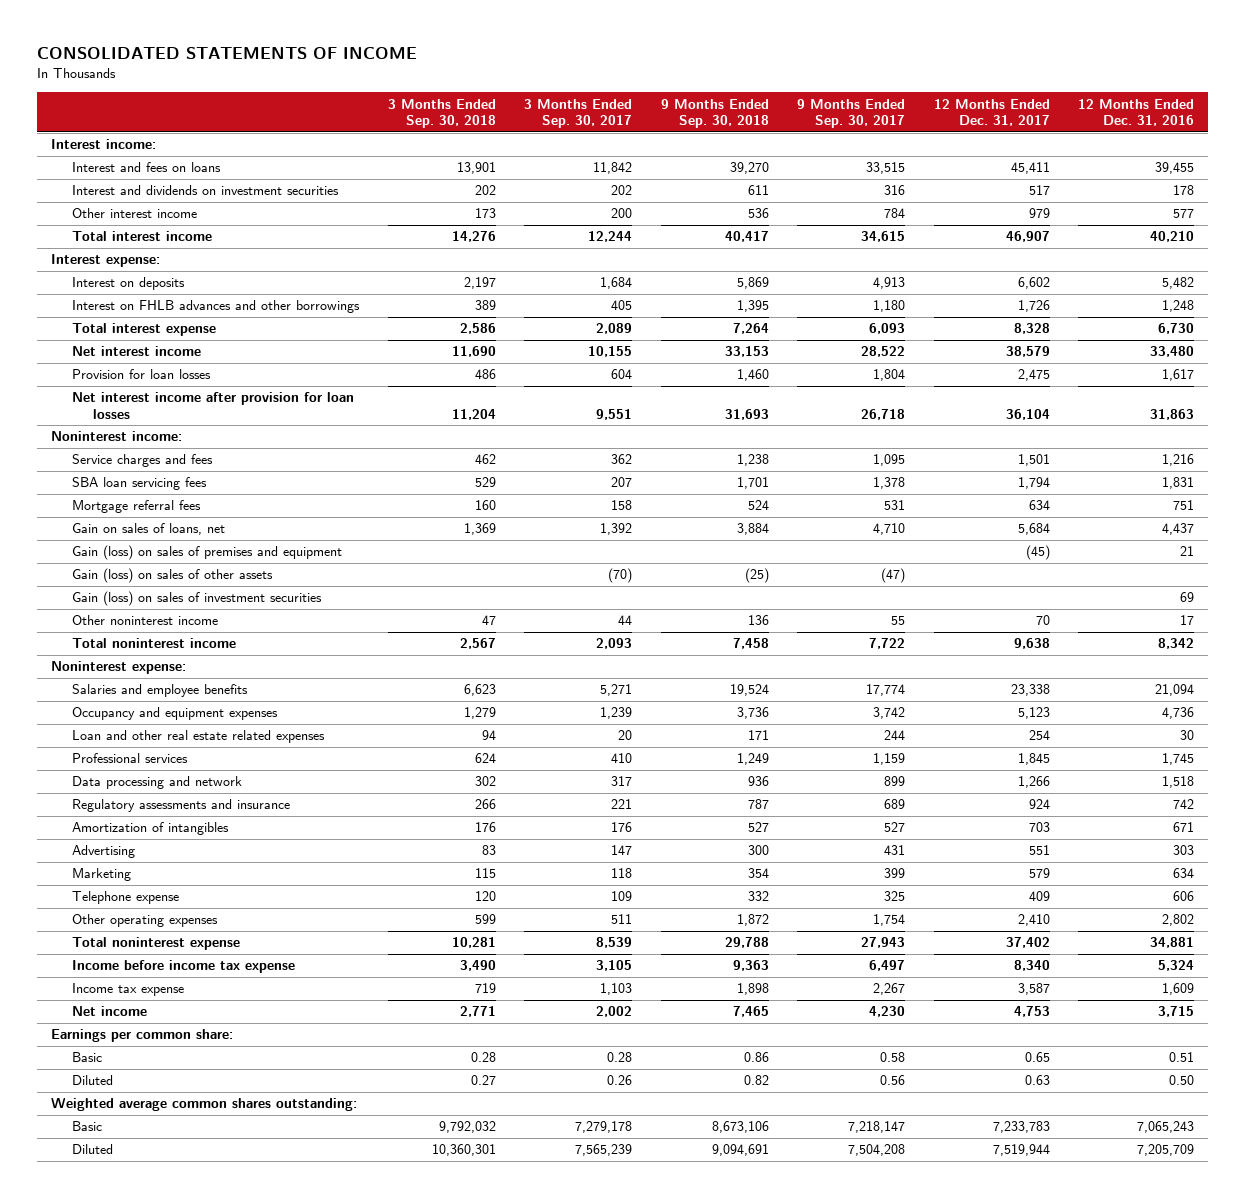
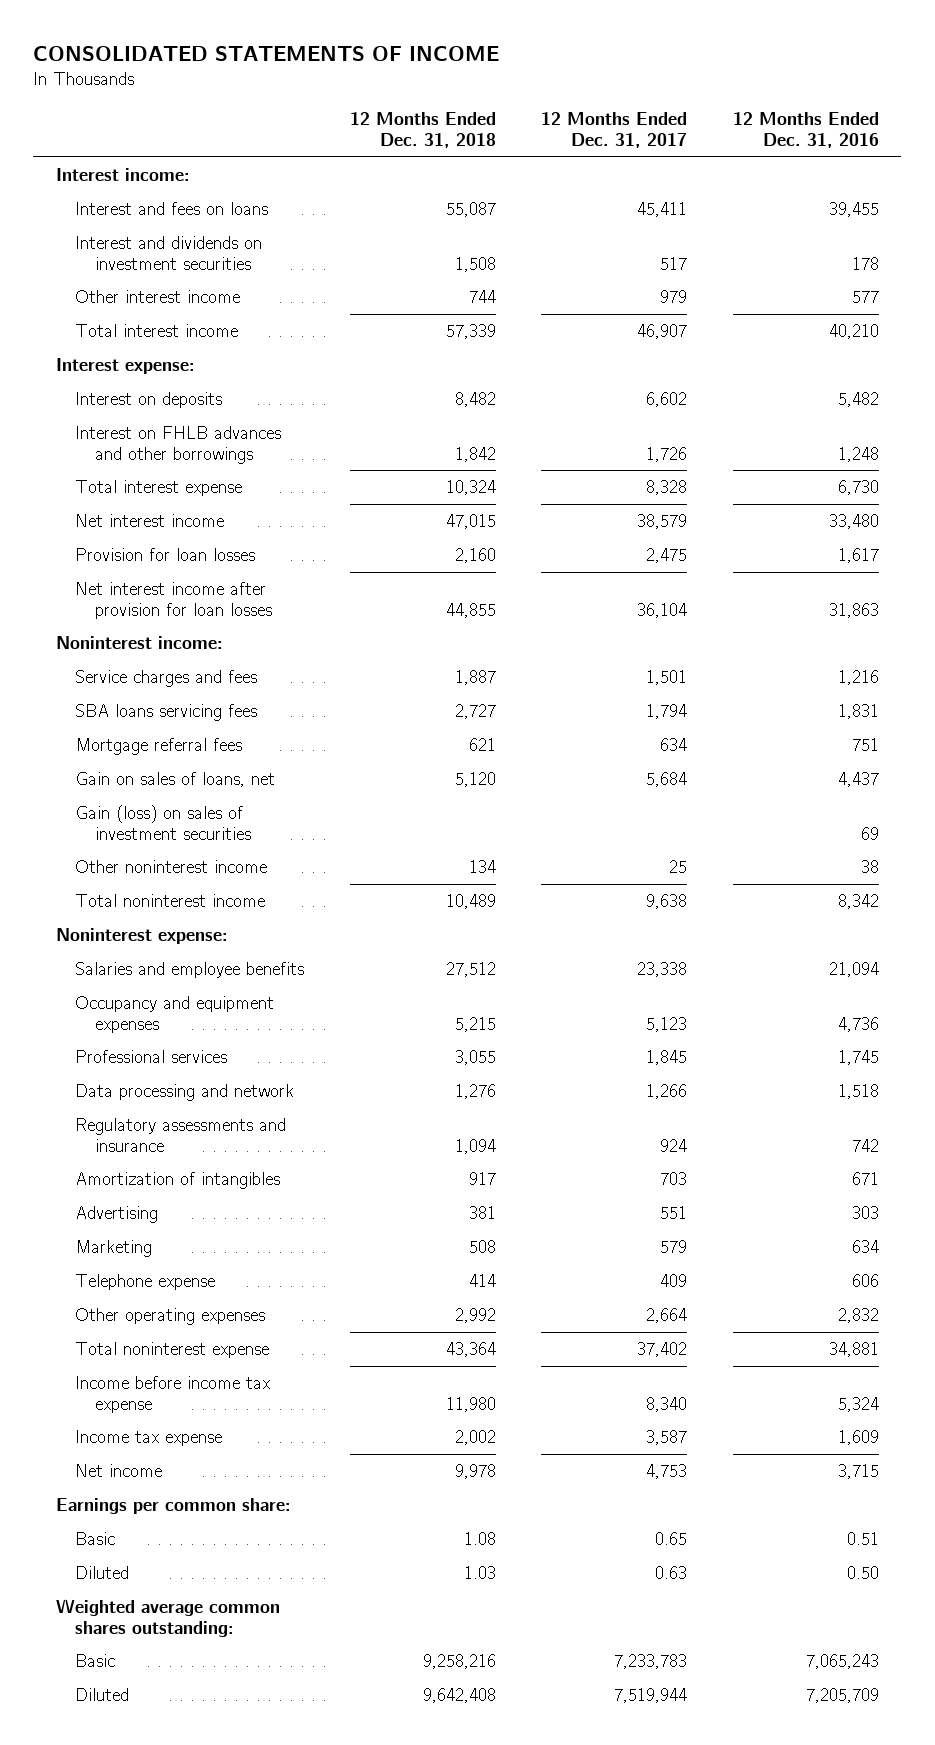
[387,98,496,129] 3 Months Ended Sep. 30, 2018 -> none
[524,98,633,129] 3 Months Ended Sep. 30, 2017 -> none
[660,98,769,129] 9 Months Ended Sep. 30, 2018 -> none
[797,98,906,129] 9 Months Ended Sep. 30, 2017 -> none
none -> [349,112,496,149] 12 Months Ended Dec. 31, 2018
[72,477,208,491] SBA loan servicing fees -> [75,703,258,721] SBA loans servicing fees
[72,545,343,561] Gain (loss) on sales of premises and equipment -> none
[72,568,274,584] Gain (loss) on sales of other assets -> none
[1035,615,1050,626] 70 -> [669,859,688,873] 25
[1180,615,1195,626] 17 -> [860,859,879,873] 38
[72,730,326,744] Loan and other real estate related expenses -> none
[1017,914,1050,927] 2,410 -> [646,1307,688,1323] 2,664
[1162,914,1195,927] 2,802 -> [837,1307,879,1323] 2,832

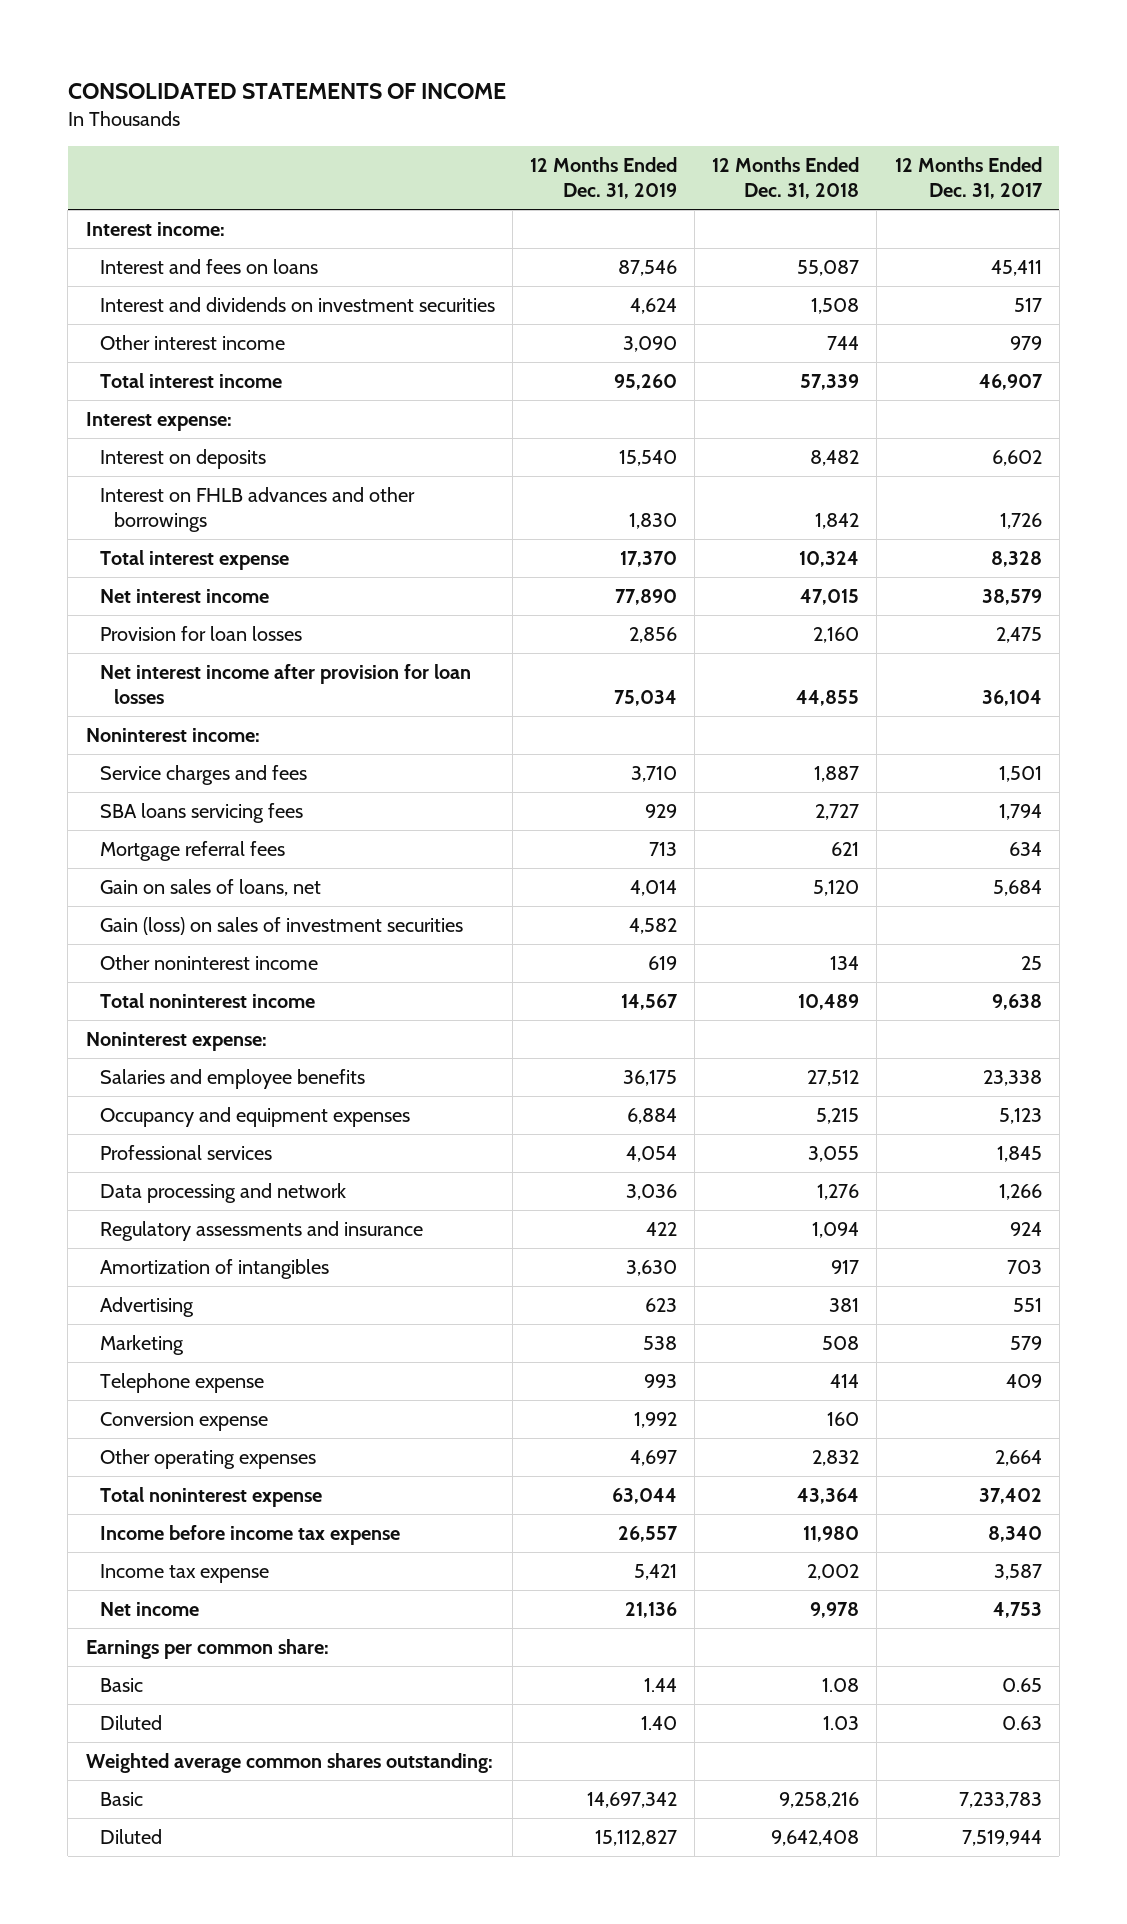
[732,112,879,149] 12 Months Ended Dec. 31, 2016 -> none
none -> [530,157,678,200] 12 Months Ended Dec. 31, 2019
none -> [99,1412,268,1432] Conversion expense
[454,1307,496,1323] 2,992 -> [812,1450,860,1467] 2,832

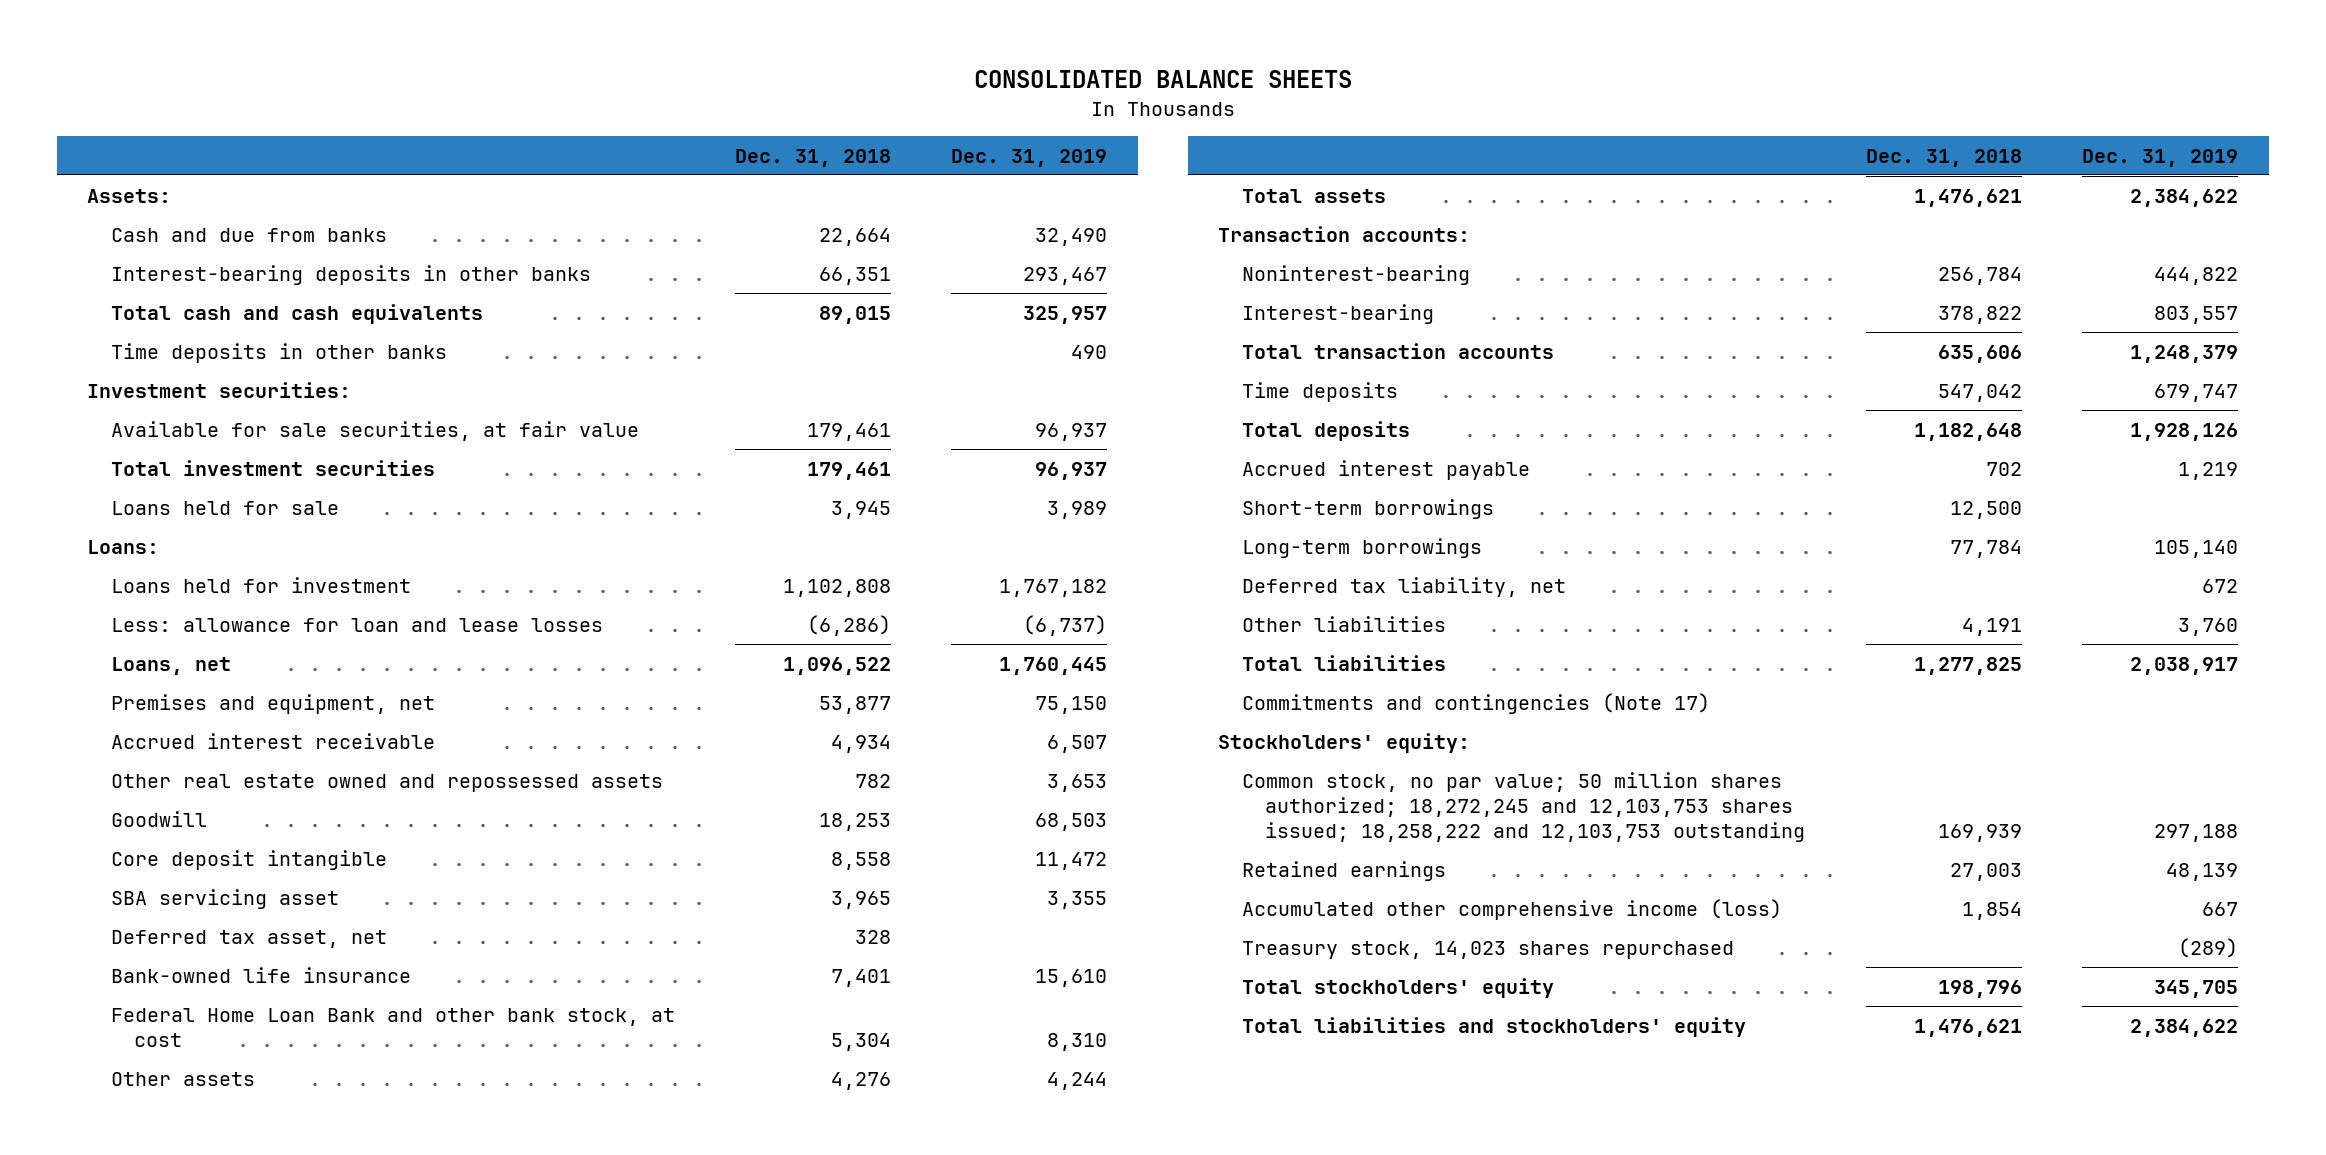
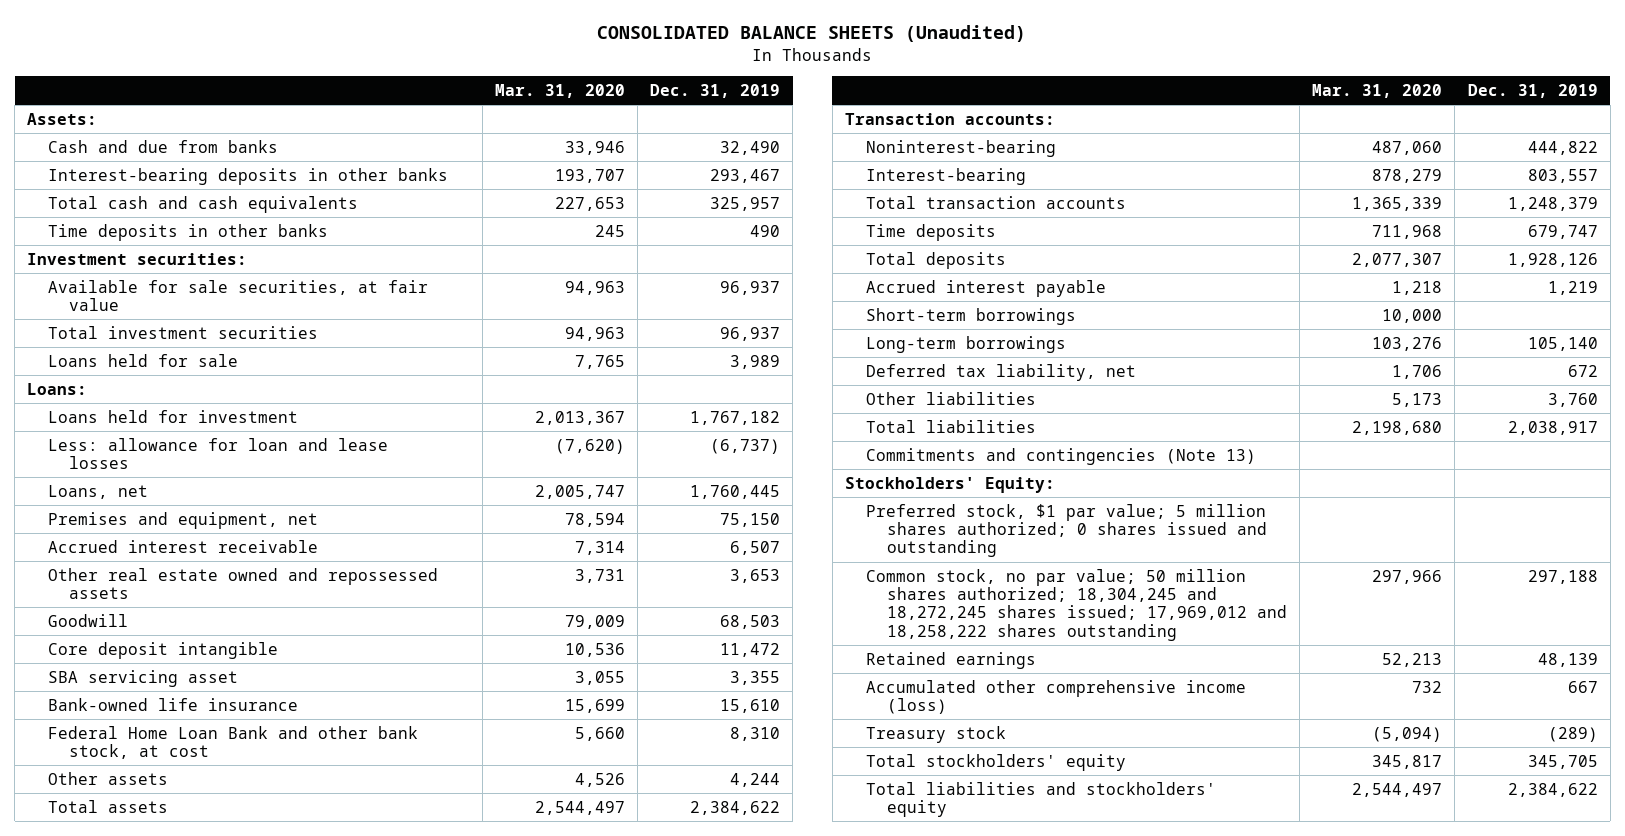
[973,70,1352,89] CONSOLIDATED BALANCE SHEETS -> [597,25,1027,43] CONSOLIDATED BALANCE SHEETS (Unaudited)
[735,148,892,167] Dec. 31, 2018 -> none
none -> [494,84,625,99] Mar. 31, 2020
[110,929,387,948] Deferred tax asset, net -> none
[1241,692,1710,714] Commitments and contingencies (Note 17) -> [865,447,1256,465] Commitments and contingencies (Note 13)
[1218,732,1471,753] Stockholders' equity: -> [844,476,1055,493] Stockholders' Equity:
none -> [865,503,1267,558] Preferred stock, $1 par value; 5 million shares authorized; 0 shares issued and outstanding
[1241,771,1806,843] Common stock, no par value; 50 million shares authorized; 18,272,245 and 12,103,753 shares issued; 18,258,222 and 12,103,753 outstanding -> [865,568,1287,641] Common stock, no par value; 50 million shares authorized; 18,304,245 and 18,272,245 shares issued; 17,969,012 and 18,258,222 shares outstanding
[1241,940,1734,959] Treasury stock, 14,023 shares repurchased -> [865,725,1006,743] Treasury stock

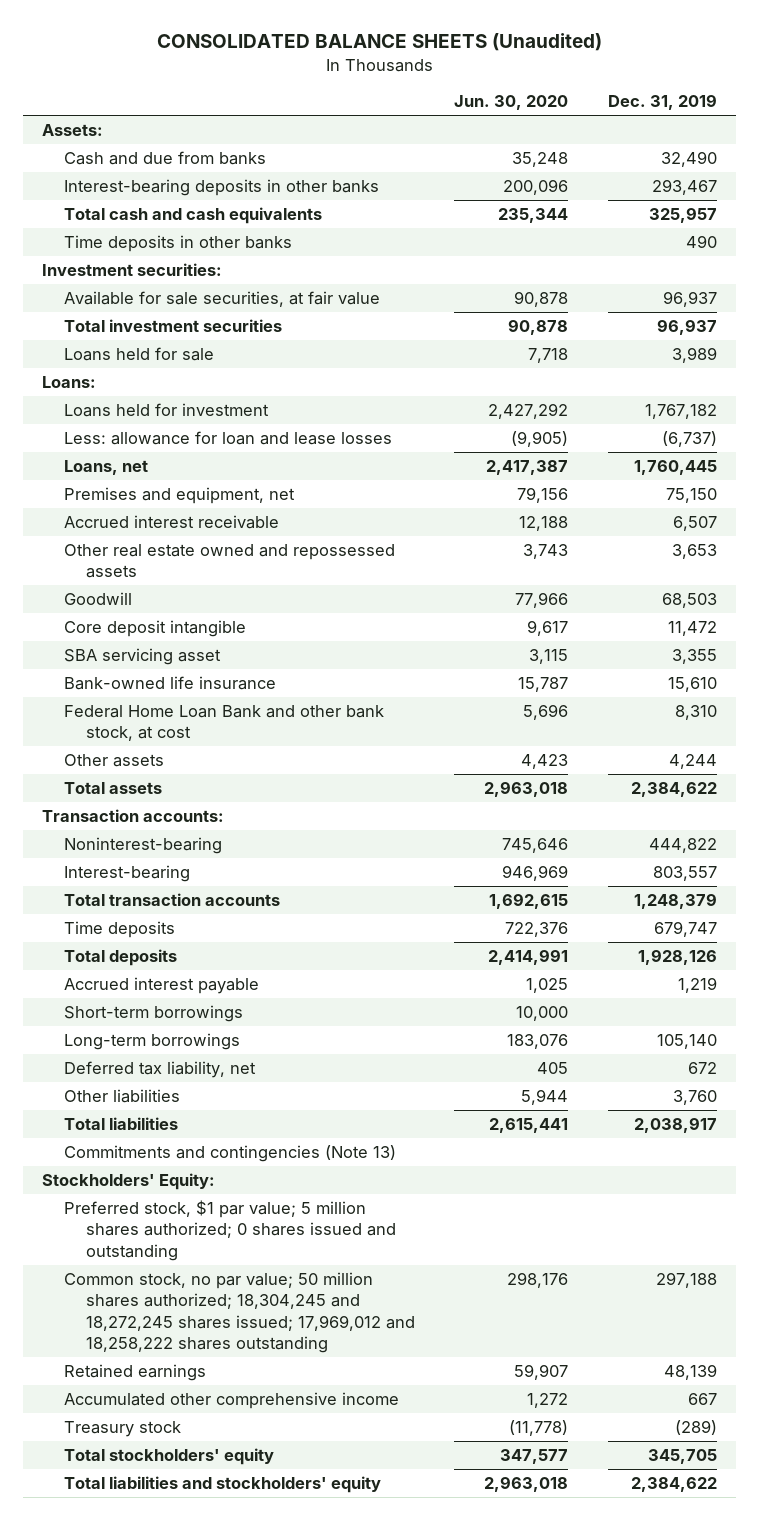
[494,84,625,99] Mar. 31, 2020 -> none
none -> [454,95,569,111] Jun. 30, 2020
[865,679,1246,715] Accumulated other comprehensive income (loss) -> [64,1392,400,1410] Accumulated other comprehensive income

